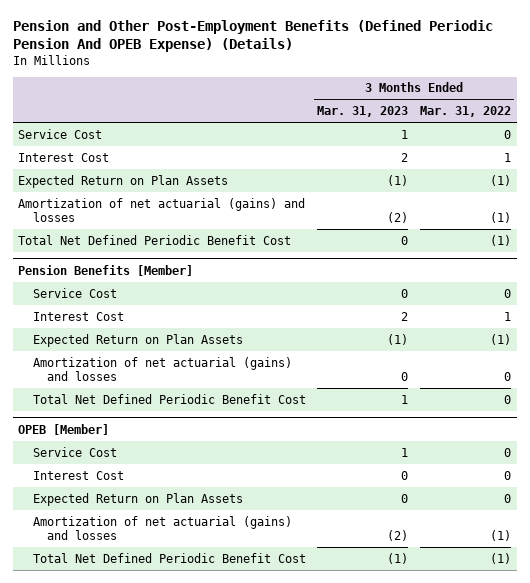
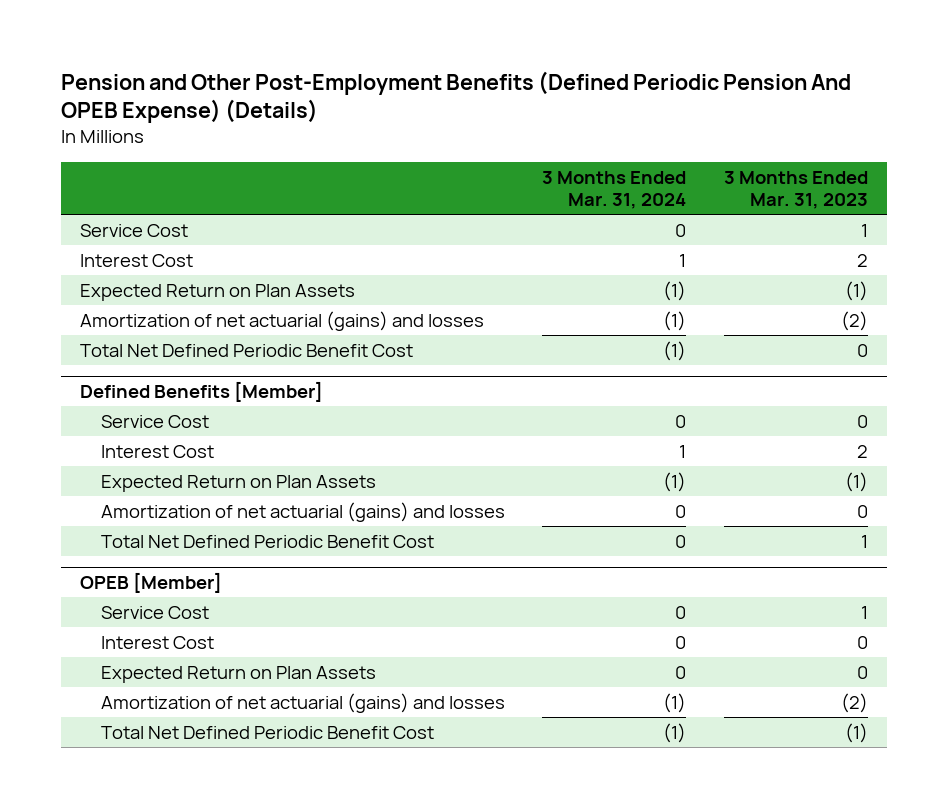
[420,106,512,118] Mar. 31, 2022 -> none
none -> [542,170,687,209] 3 Months Ended Mar. 31, 2024
[18,264,194,276] Pension Benefits [Member] -> [79,380,323,402] Defined Benefits [Member]

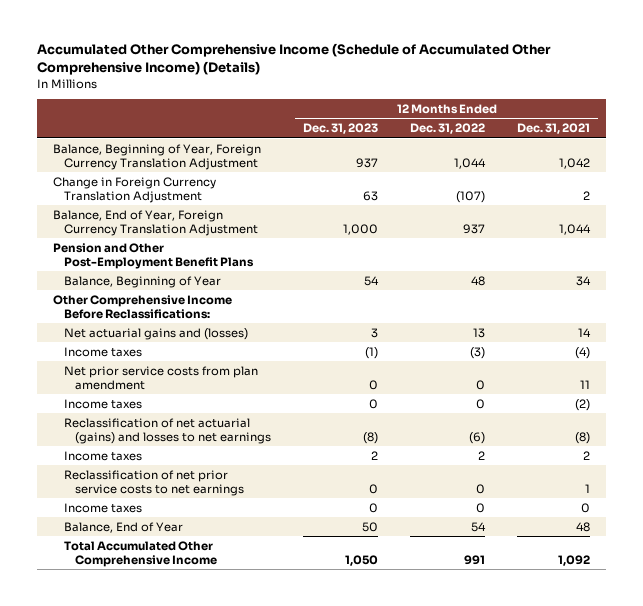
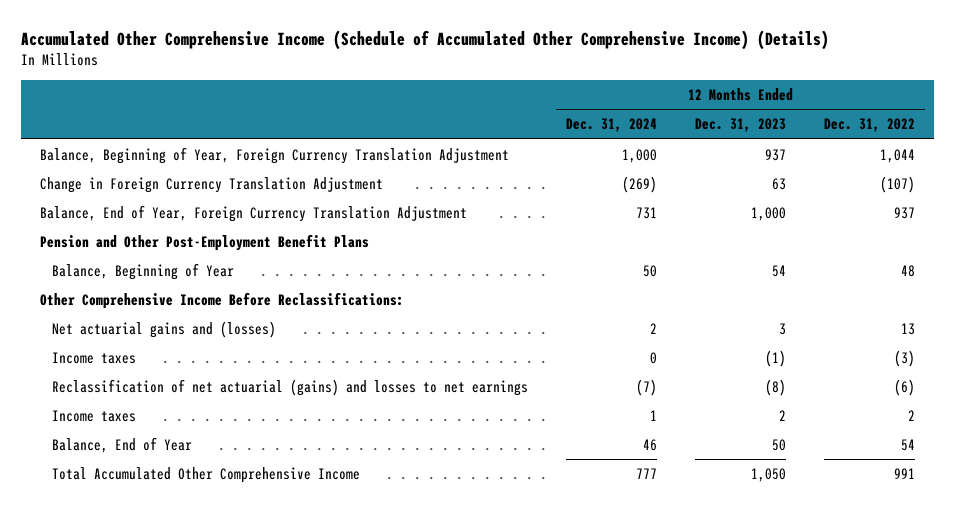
[517,123,591,135] Dec. 31, 2021 -> none
none -> [566,118,658,133] Dec. 31, 2024
[63,365,258,390] Net prior service costs from plan amendment -> none
[63,398,142,409] Income taxes -> none
[63,469,245,496] Reclassification of net prior service costs to net earnings -> none
[63,502,142,513] Income taxes -> none

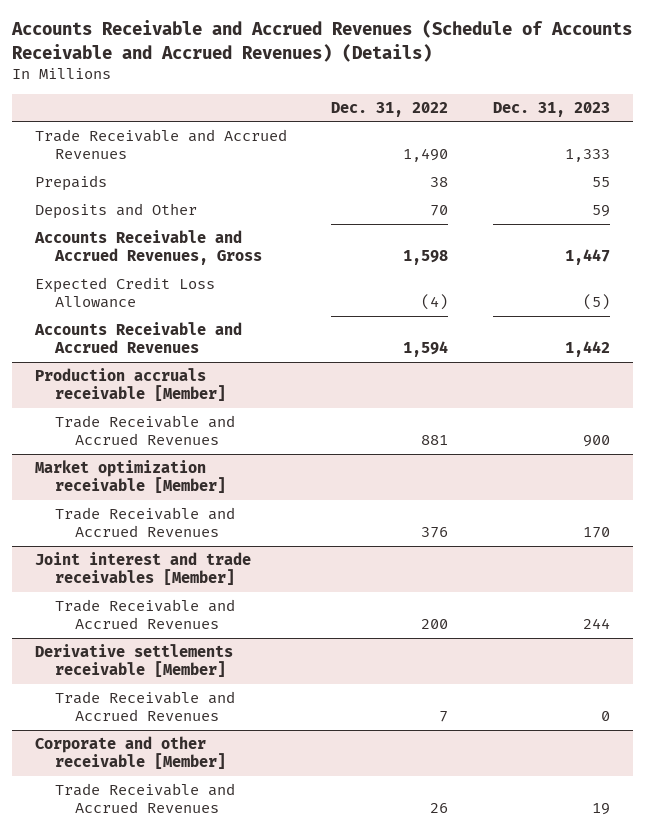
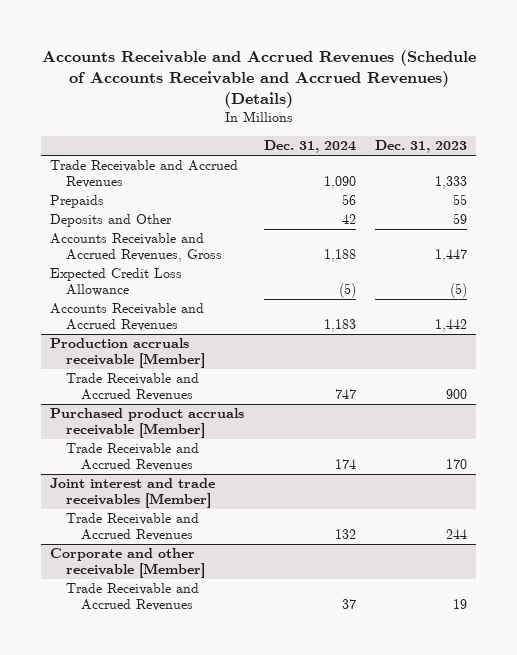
[331,101,449,117] Dec. 31, 2022 -> none
none -> [263,140,356,154] Dec. 31, 2024
[34,460,226,494] Market optimization receivable [Member] -> none
none -> [50,408,245,439] Purchased product accruals receivable [Member]
[34,644,233,678] Derivative settlements receivable [Member] -> none
[54,691,235,722] Trade Receivable and Accrued Revenues -> none

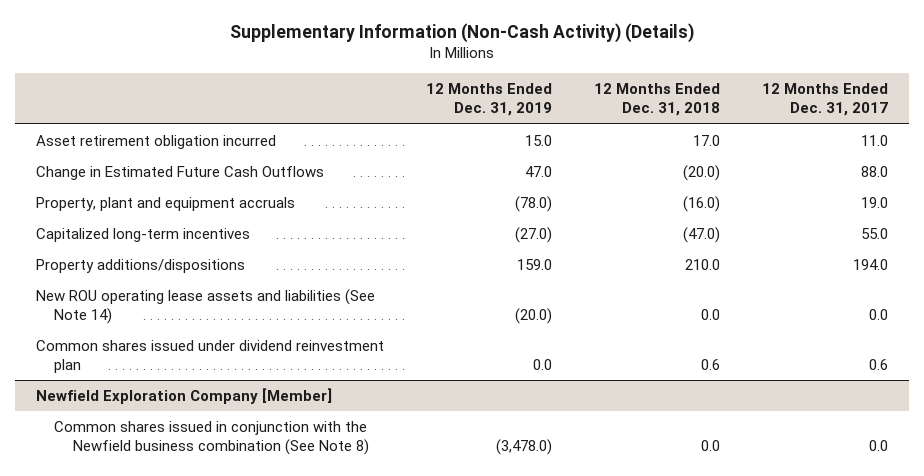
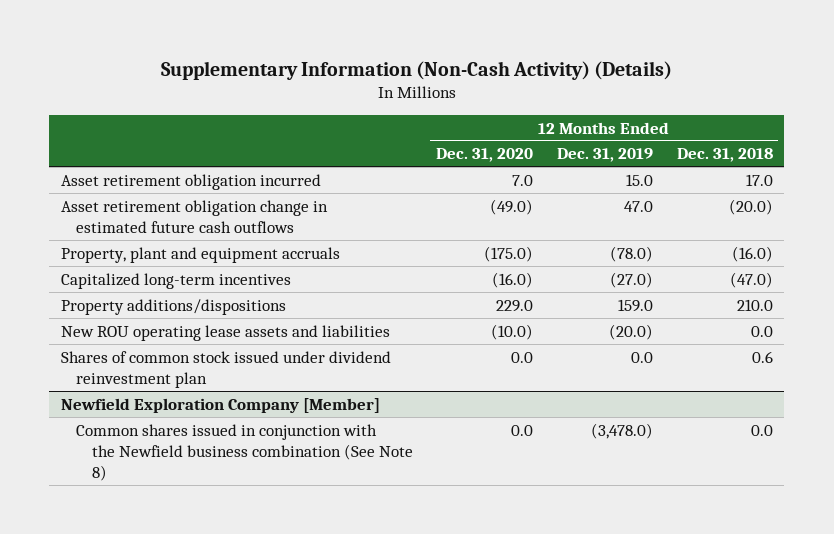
[761,83,888,117] 12 Months Ended Dec. 31, 2017 -> none
none -> [436,148,534,163] Dec. 31, 2020
[35,165,324,180] Change in Estimated Future Cash Outflows -> [61,199,329,233] Asset retirement obligation change in estimated future cash outflows
[35,288,375,325] New ROU operating lease assets and liabilities (See Note 14) -> [61,324,391,341] New ROU operating lease assets and liabilities
[35,339,384,374] Common shares issued under dividend reinvestment plan -> [61,350,392,388] Shares of common stock issued under dividend reinvestment plan

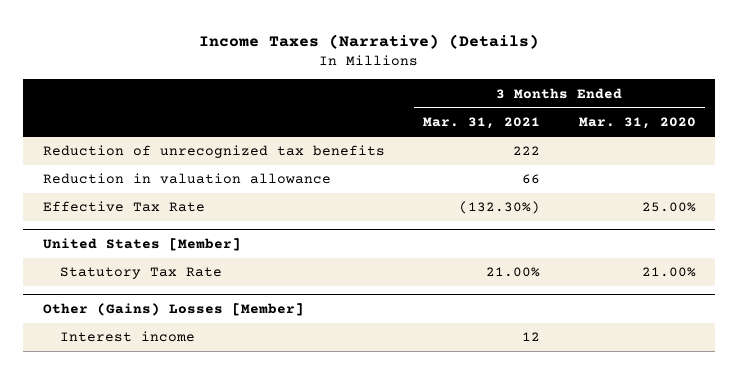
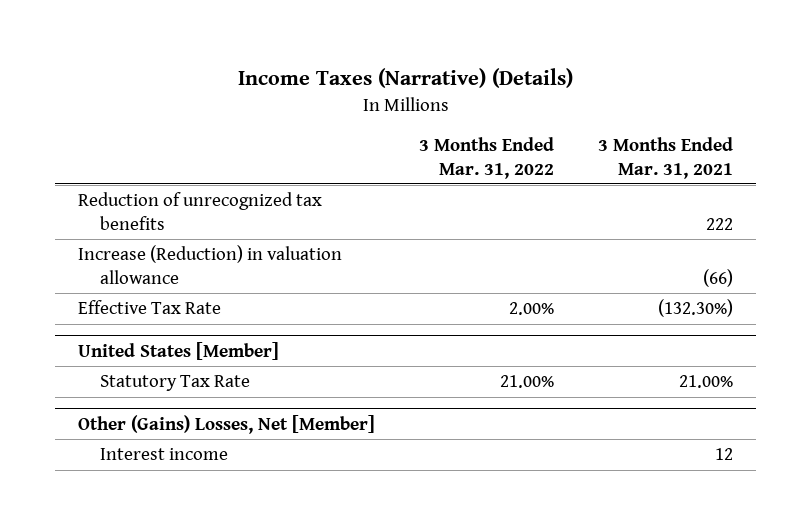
[578,117,696,130] Mar. 31, 2020 -> none
none -> [419,136,555,179] 3 Months Ended Mar. 31, 2022
[42,173,331,185] Reduction in valuation allowance -> [77,245,342,284] Increase (Reduction) in valuation allowance
[522,174,541,185] 66 -> [703,268,734,287] (66)
[42,302,304,316] Other (Gains) Losses [Member] -> [77,415,375,435] Other (Gains) Losses, Net [Member]

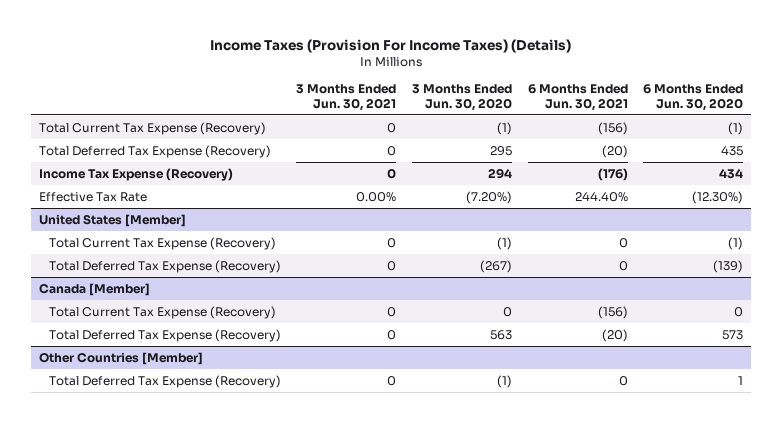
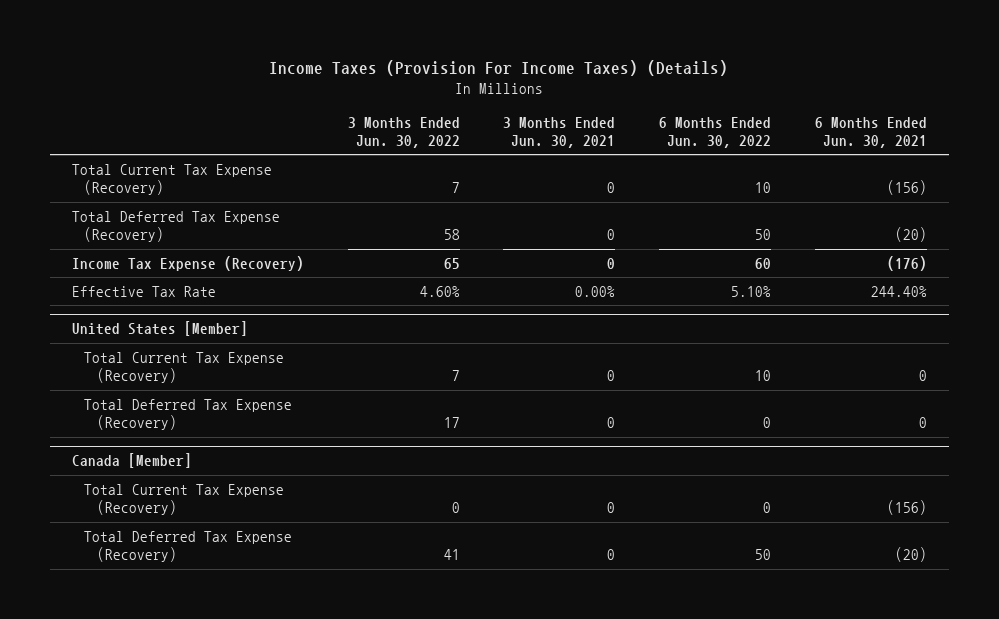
[412,84,513,111] 3 Months Ended Jun. 30, 2020 -> none
[643,84,744,111] 6 Months Ended Jun. 30, 2020 -> none
none -> [347,116,460,148] 3 Months Ended Jun. 30, 2022
none -> [659,116,772,148] 6 Months Ended Jun. 30, 2022
[39,351,204,365] Other Countries [Member] -> none
[48,374,281,388] Total Deferred Tax Expense (Recovery) -> none

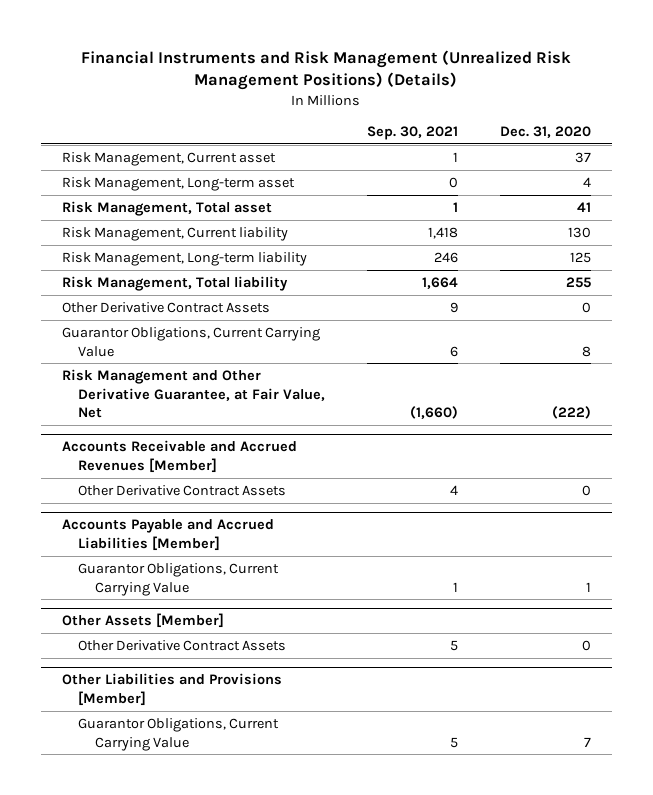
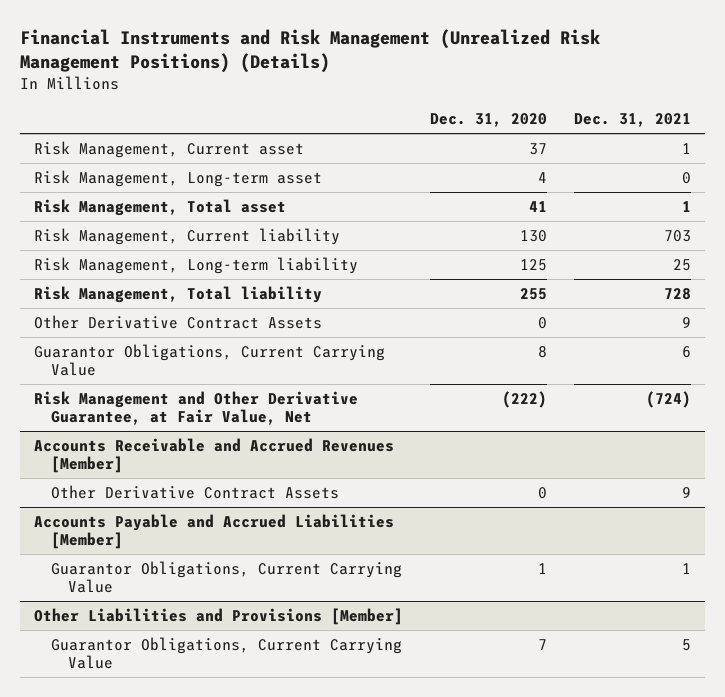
[367,126,459,141] Sep. 30, 2021 -> none
none -> [574,113,692,128] Dec. 31, 2021
[61,613,224,629] Other Assets [Member] -> none
[78,639,287,651] Other Derivative Contract Assets -> none

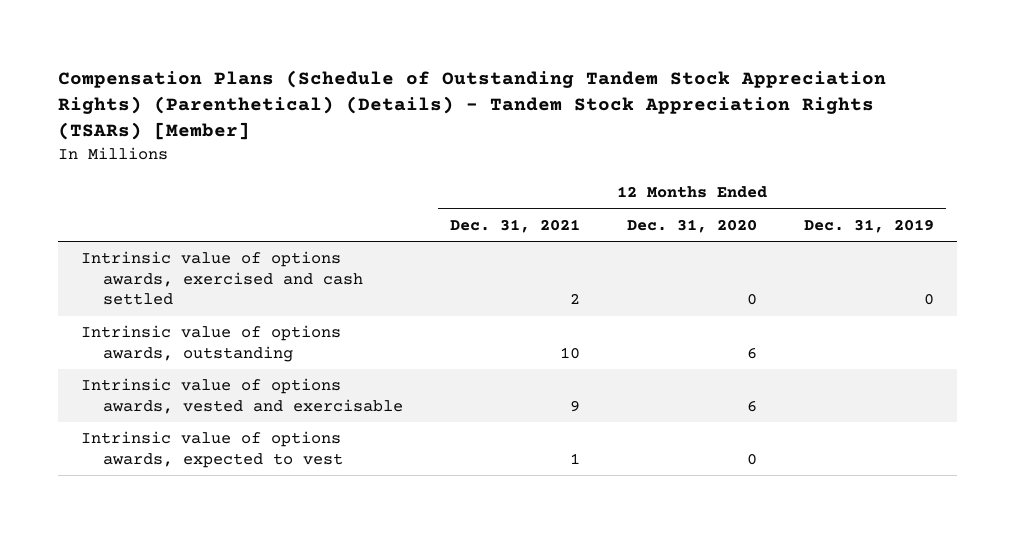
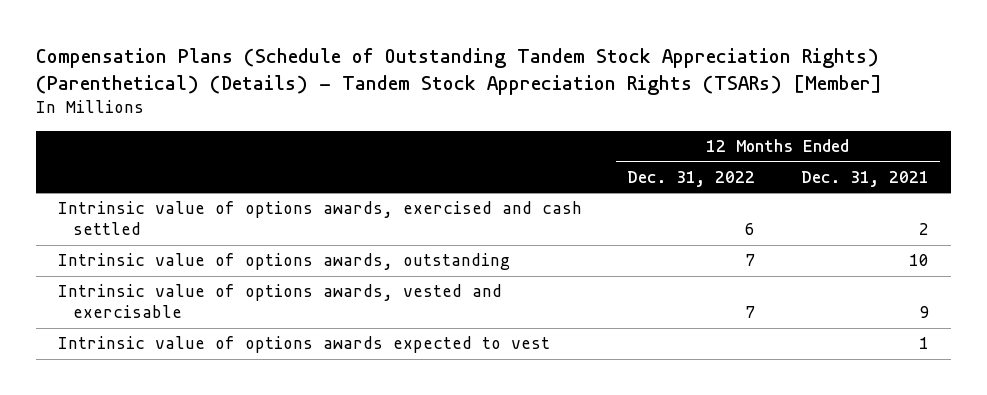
[626,218,757,233] Dec. 31, 2020 -> none
[803,218,934,233] Dec. 31, 2019 -> none
none -> [627,171,756,188] Dec. 31, 2022
[81,431,343,468] Intrinsic value of options awards, expected to vest -> [58,336,551,354] Intrinsic value of options awards expected to vest

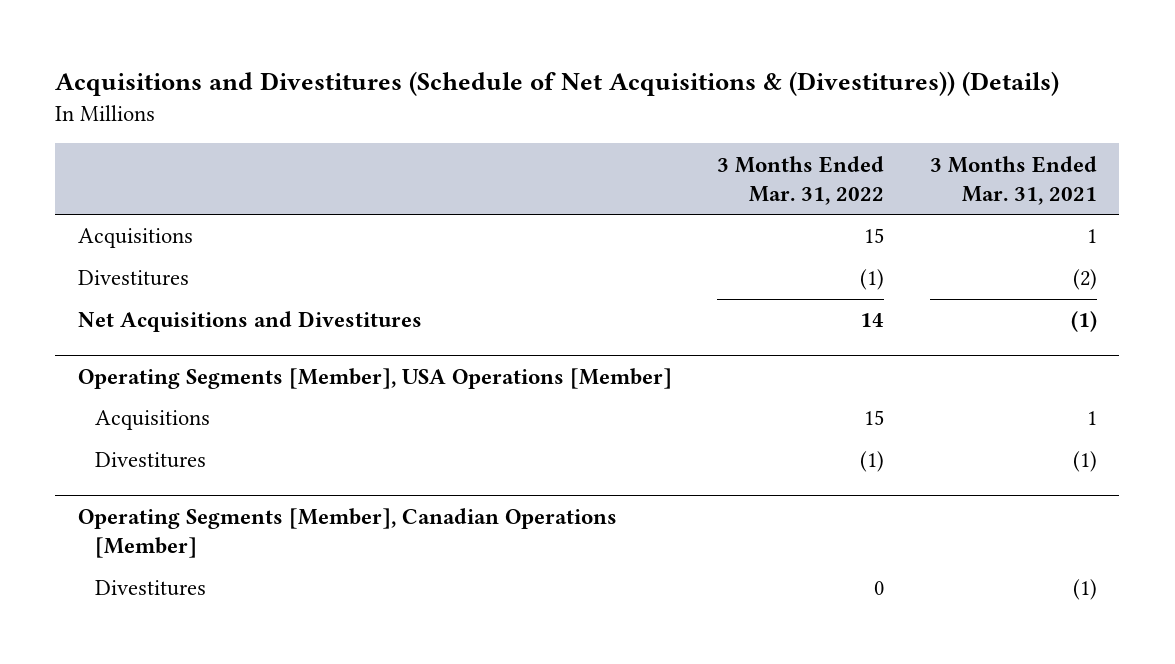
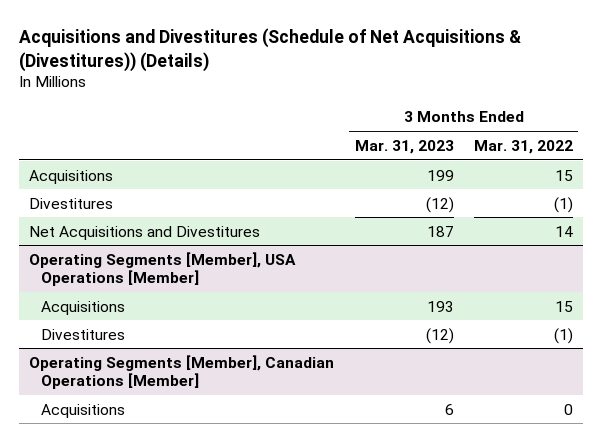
[929,155,1097,205] 3 Months Ended Mar. 31, 2021 -> none
none -> [354,139,454,154] Mar. 31, 2023
[94,580,206,597] Divestitures -> none
none -> [40,403,125,418] Acquisitions

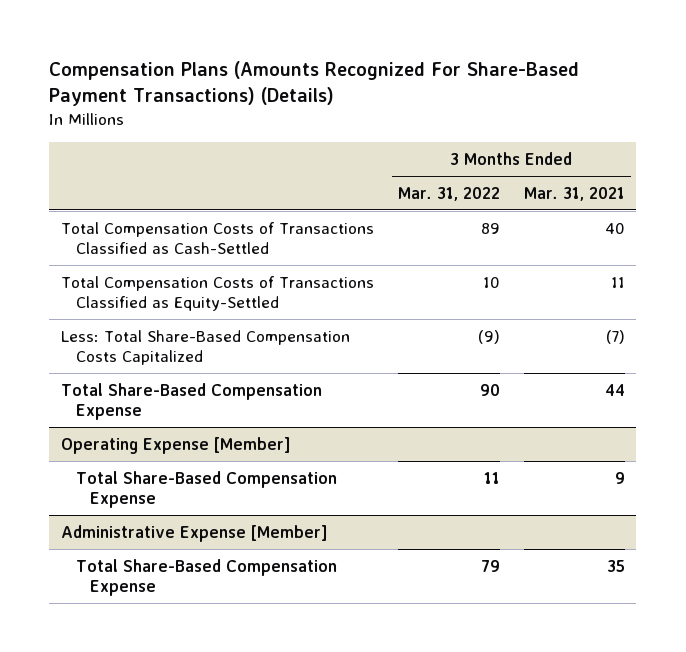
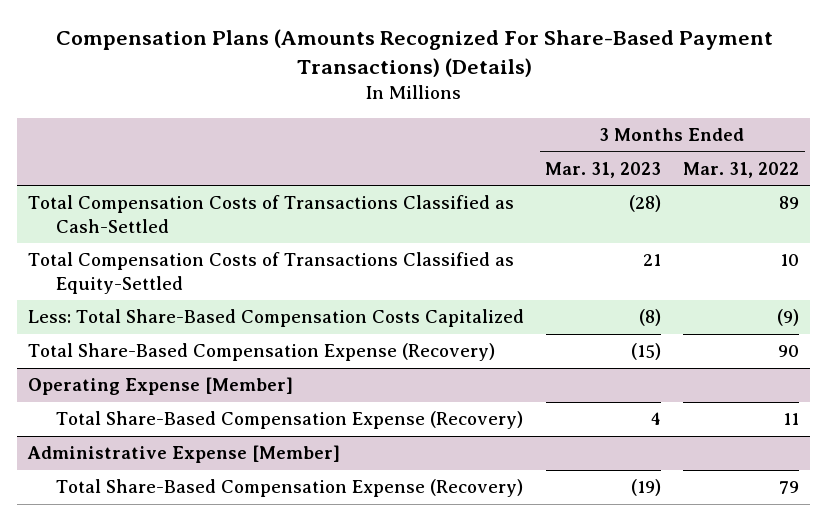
[523,186,625,201] Mar. 31, 2021 -> none
none -> [545,161,662,178] Mar. 31, 2023
[61,382,323,420] Total Share-Based Compensation Expense -> [27,343,495,362] Total Share-Based Compensation Expense (Recovery)
[75,470,337,508] Total Share-Based Compensation Expense -> [56,411,524,430] Total Share-Based Compensation Expense (Recovery)
[75,558,337,596] Total Share-Based Compensation Expense -> [56,479,524,498] Total Share-Based Compensation Expense (Recovery)

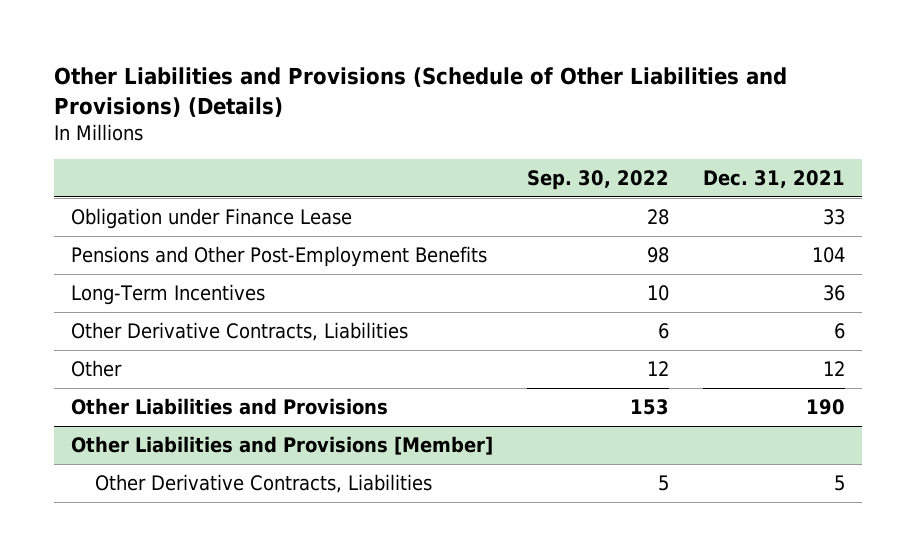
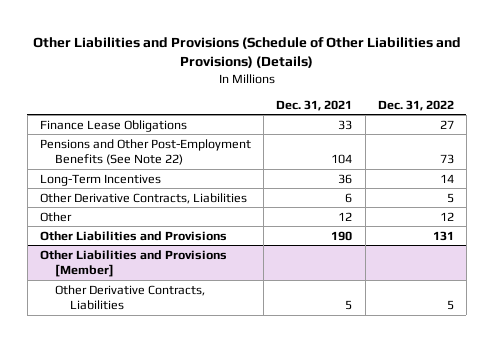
[526,169,669,190] Sep. 30, 2022 -> none
none -> [377,99,454,111] Dec. 31, 2022
[70,208,352,230] Obligation under Finance Lease -> [40,119,188,132] Finance Lease Obligations
[70,246,487,268] Pensions and Other Post-Employment Benefits -> [40,138,252,166] Pensions and Other Post-Employment Benefits (See Note 22)

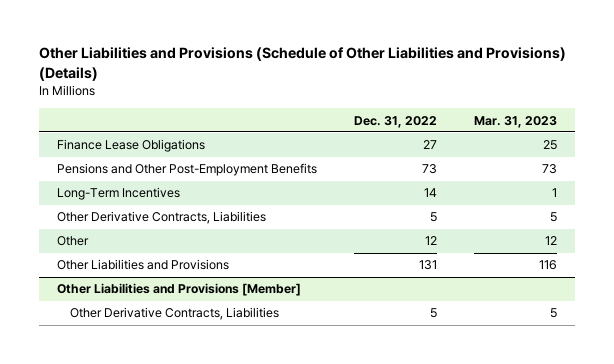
[276,99,353,111] Dec. 31, 2021 -> none
none -> [473,115,557,128] Mar. 31, 2023
[40,138,252,166] Pensions and Other Post-Employment Benefits (See Note 22) -> [57,163,318,177] Pensions and Other Post-Employment Benefits

